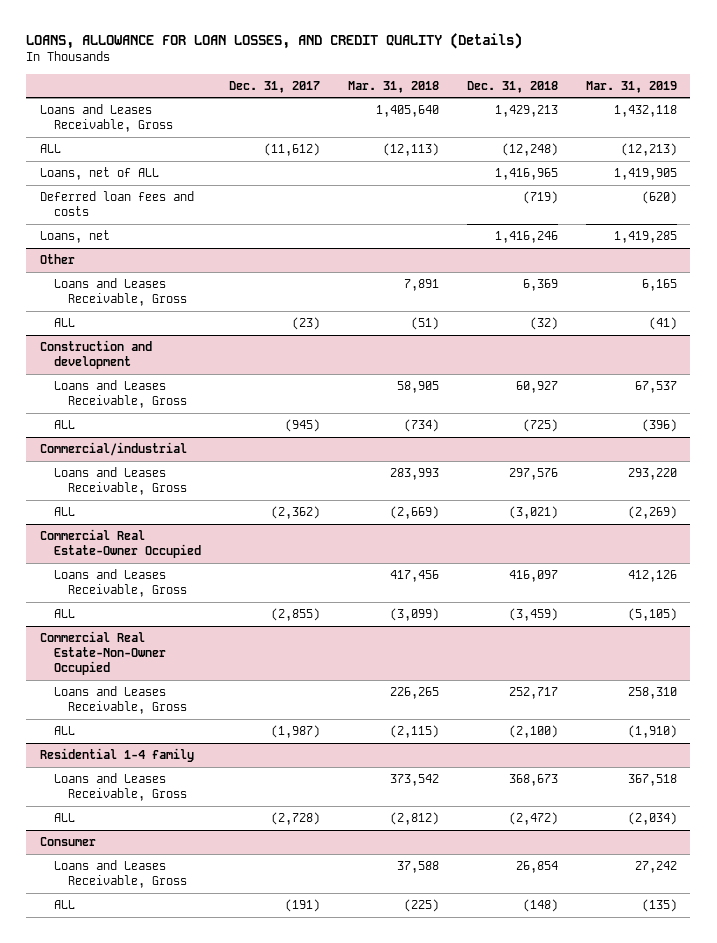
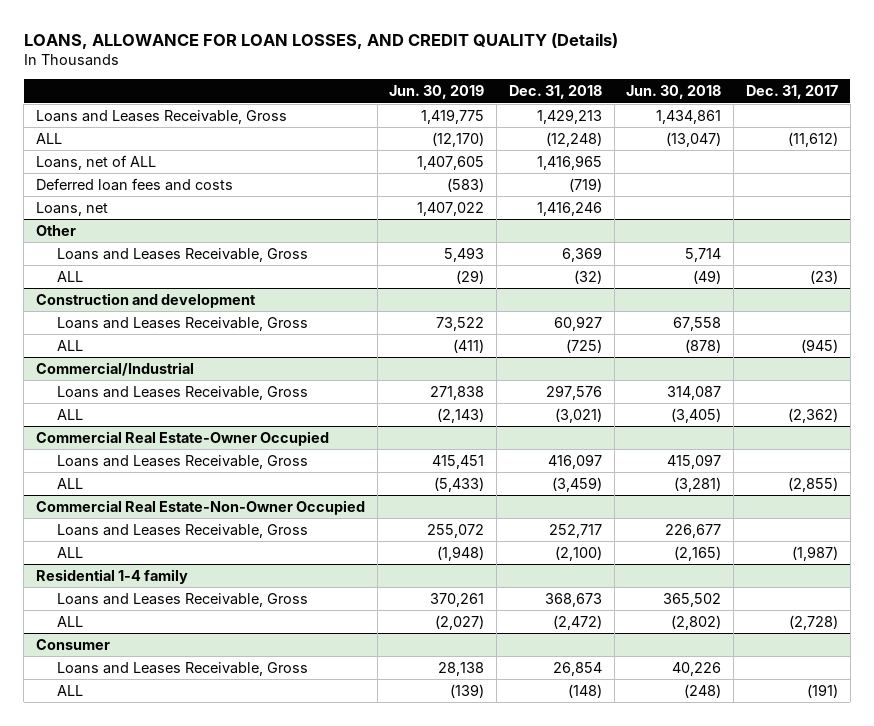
[347,80,439,93] Mar. 31, 2018 -> none
[585,80,677,93] Mar. 31, 2019 -> none
none -> [389,85,485,100] Jun. 30, 2019
none -> [626,85,722,100] Jun. 30, 2018
[40,442,188,457] Commercial/industrial -> [35,361,194,376] Commercial/Industrial

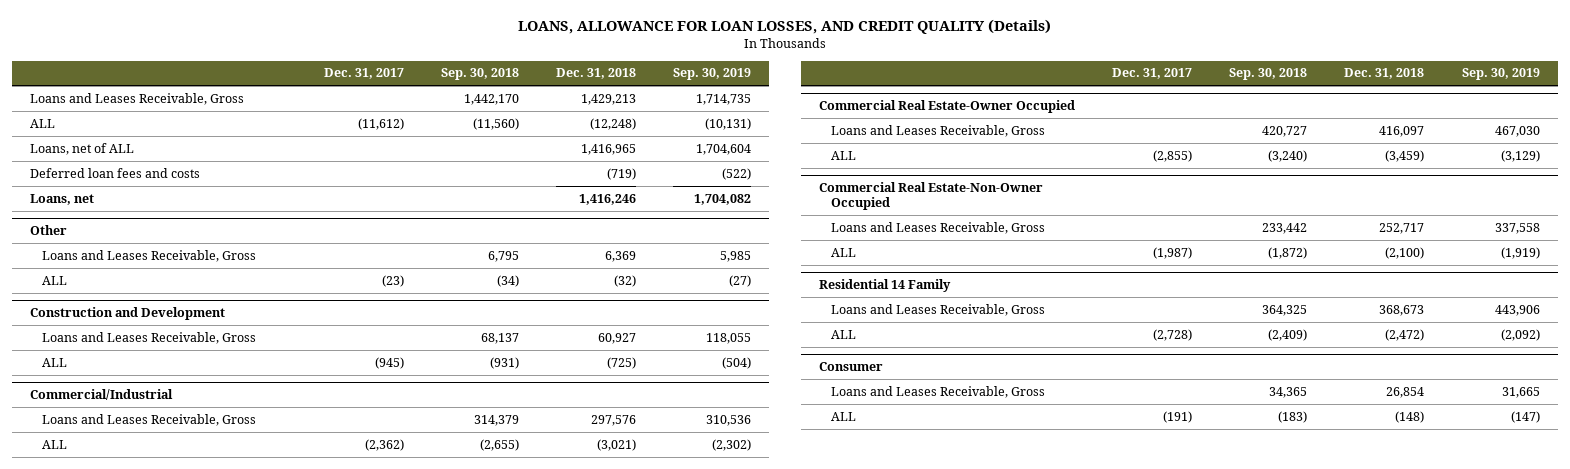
[389,85,485,100] Jun. 30, 2019 -> none
[626,85,722,100] Jun. 30, 2018 -> none
none -> [440,68,519,81] Sep. 30, 2018
none -> [672,68,751,81] Sep. 30, 2019
[35,292,256,308] Construction and development -> [30,307,226,321] Construction and Development
[35,568,188,584] Residential 1-4 family -> [819,279,952,293] Residential 14 Family

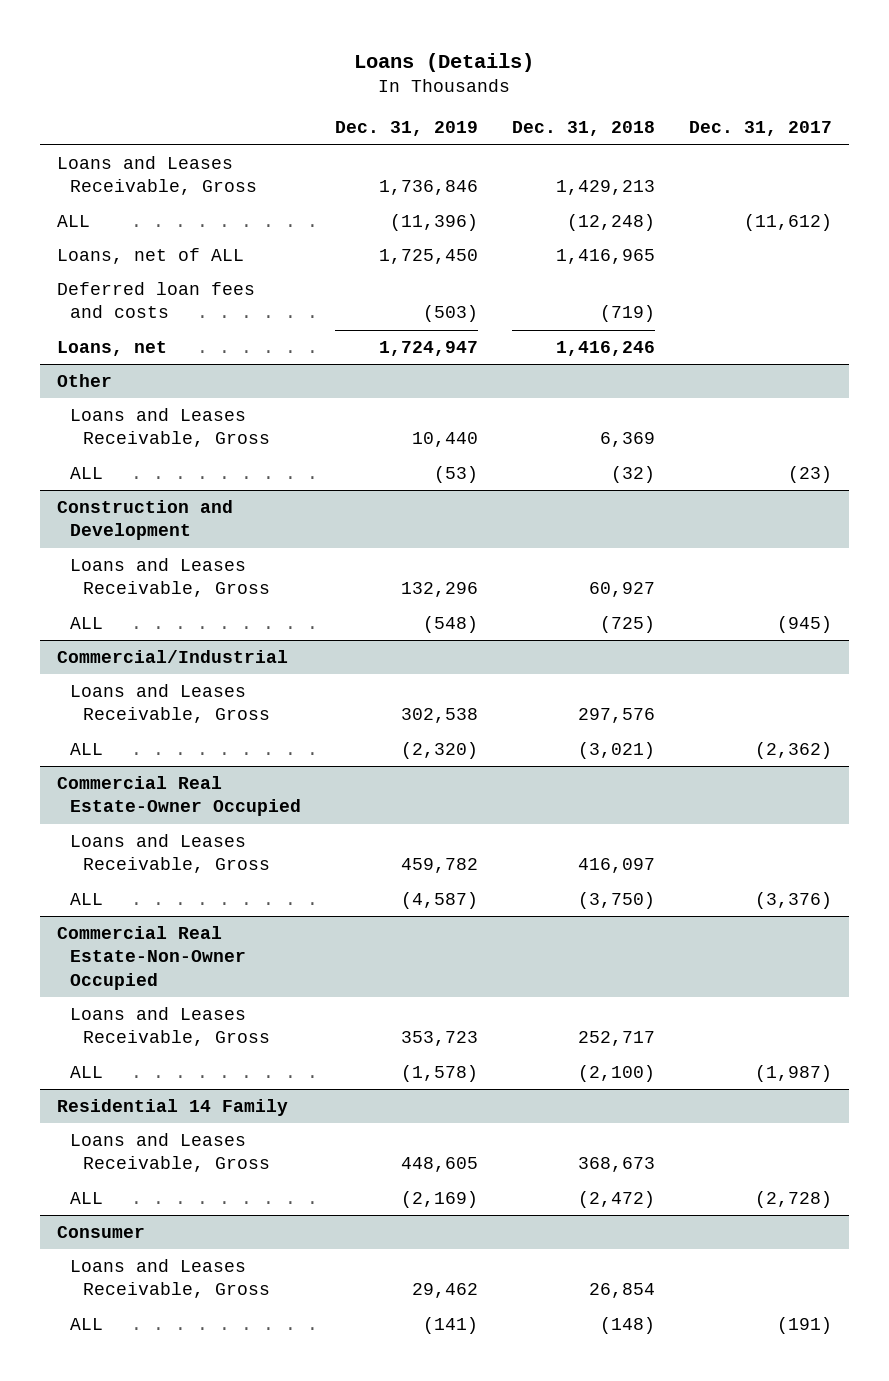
[517,19,1051,35] LOANS, ALLOWANCE FOR LOAN LOSSES, AND CREDIT QUALITY (Details) -> [354,53,535,73] Loans (Details)
[440,68,519,81] Sep. 30, 2018 -> none
[672,68,751,81] Sep. 30, 2019 -> none
none -> [334,121,478,137] Dec. 31, 2019
[1153,149,1193,162] (2,855) -> [754,892,832,910] (3,376)
[1385,149,1425,162] (3,459) -> [577,892,655,910] (3,750)

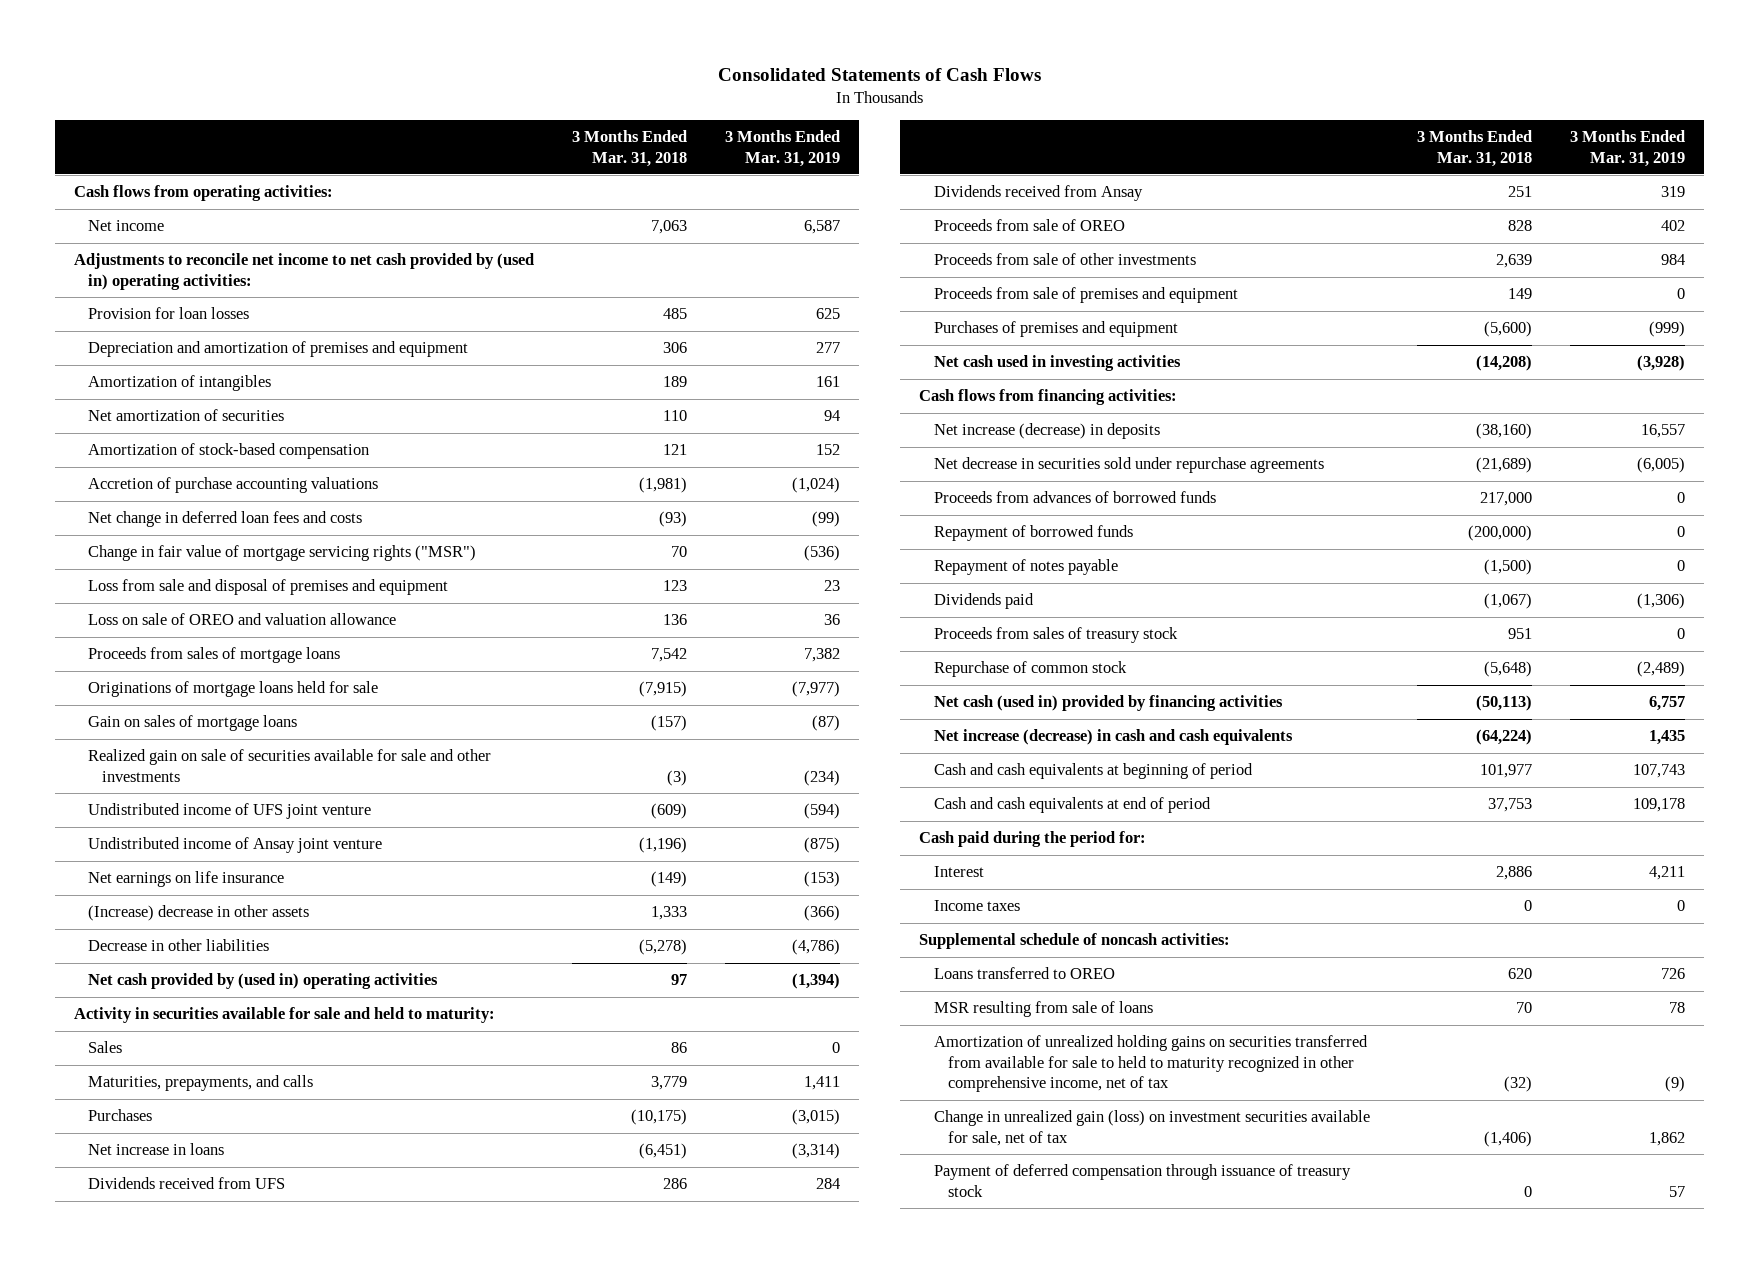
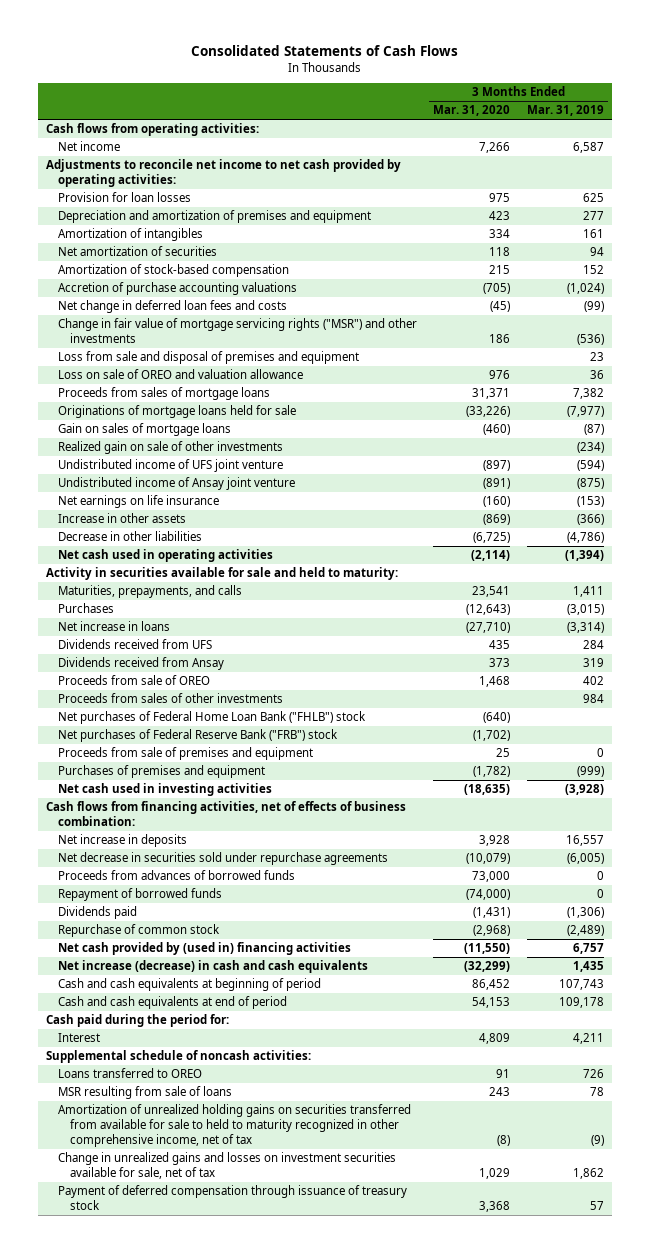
[571,130,687,167] 3 Months Ended Mar. 31, 2018 -> none
none -> [433,105,511,117] Mar. 31, 2020
[73,253,534,290] Adjustments to reconcile net income to net cash provided by (used in) operating activities: -> [46,159,402,188] Adjustments to reconcile net income to net cash provided by operating activities:
[87,545,476,562] Change in fair value of mortgage servicing rights ("MSR") -> [57,318,417,344] Change in fair value of mortgage servicing rights ("MSR") and other investments
[87,749,491,782] Realized gain on sale of securities available for sale and other investments -> [57,441,283,455] Realized gain on sale of other investments
[87,905,309,922] (Increase) decrease in other assets -> [57,513,186,524] Increase in other assets
[87,973,438,990] Net cash provided by (used in) operating activities -> [57,549,273,563] Net cash used in operating activities
[87,1041,122,1054] Sales -> none
[933,253,1196,266] Proceeds from sale of other investments -> [57,693,283,704] Proceeds from sales of other investments
none -> [57,711,366,725] Net purchases of Federal Home Loan Bank ("FHLB") stock
none -> [57,729,338,743] Net purchases of Federal Reserve Bank ("FRB") stock
[919,389,1178,406] Cash flows from financing activities: -> [46,801,407,827] Cash flows from financing activities, net of effects of business combination:
[933,423,1160,440] Net increase (decrease) in deposits -> [57,834,187,848] Net increase in deposits
[933,559,1118,576] Repayment of notes payable -> none
[933,627,1178,644] Proceeds from sales of treasury stock -> none
[933,695,1283,712] Net cash (used in) provided by financing activities -> [57,942,351,956] Net cash provided by (used in) financing activities
[933,900,1020,912] Income taxes -> none
[933,1110,1370,1146] Change in unrealized gain (loss) on investment securities available for sale, net of tax -> [57,1152,396,1180] Change in unrealized gains and losses on investment securities available for sale, net of tax

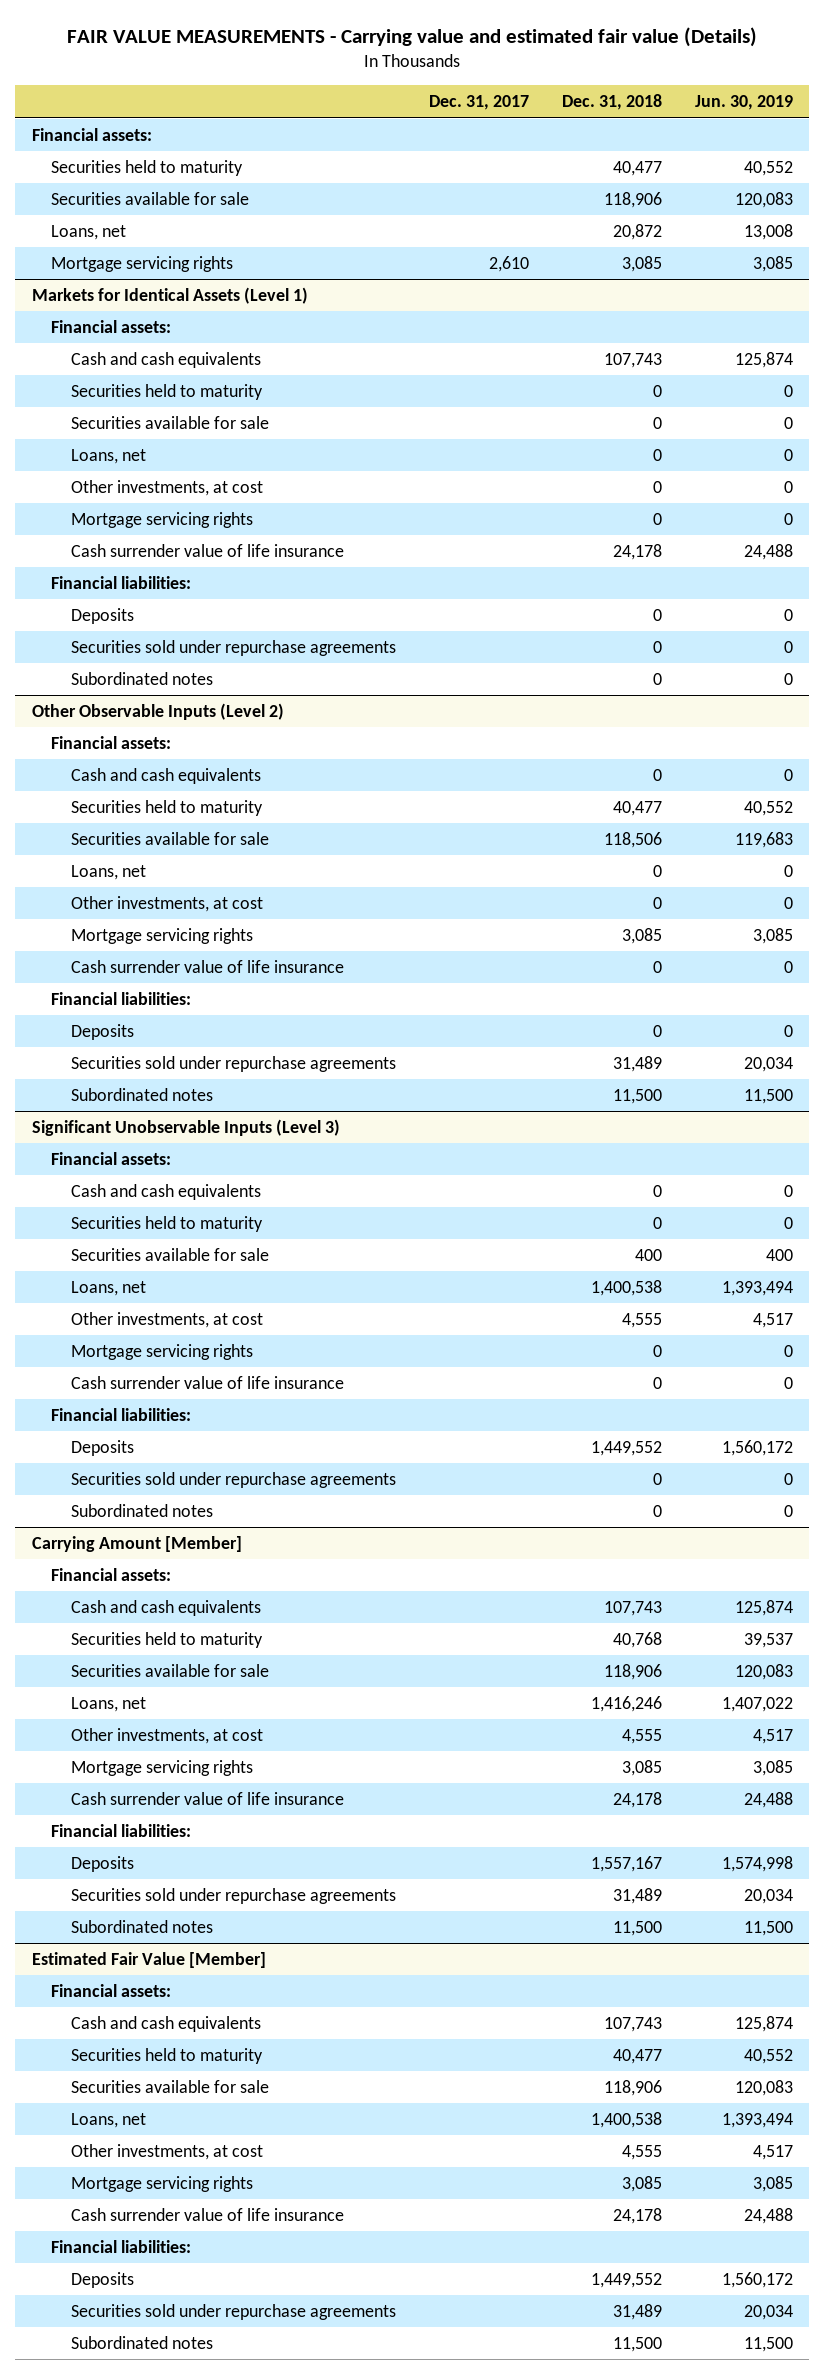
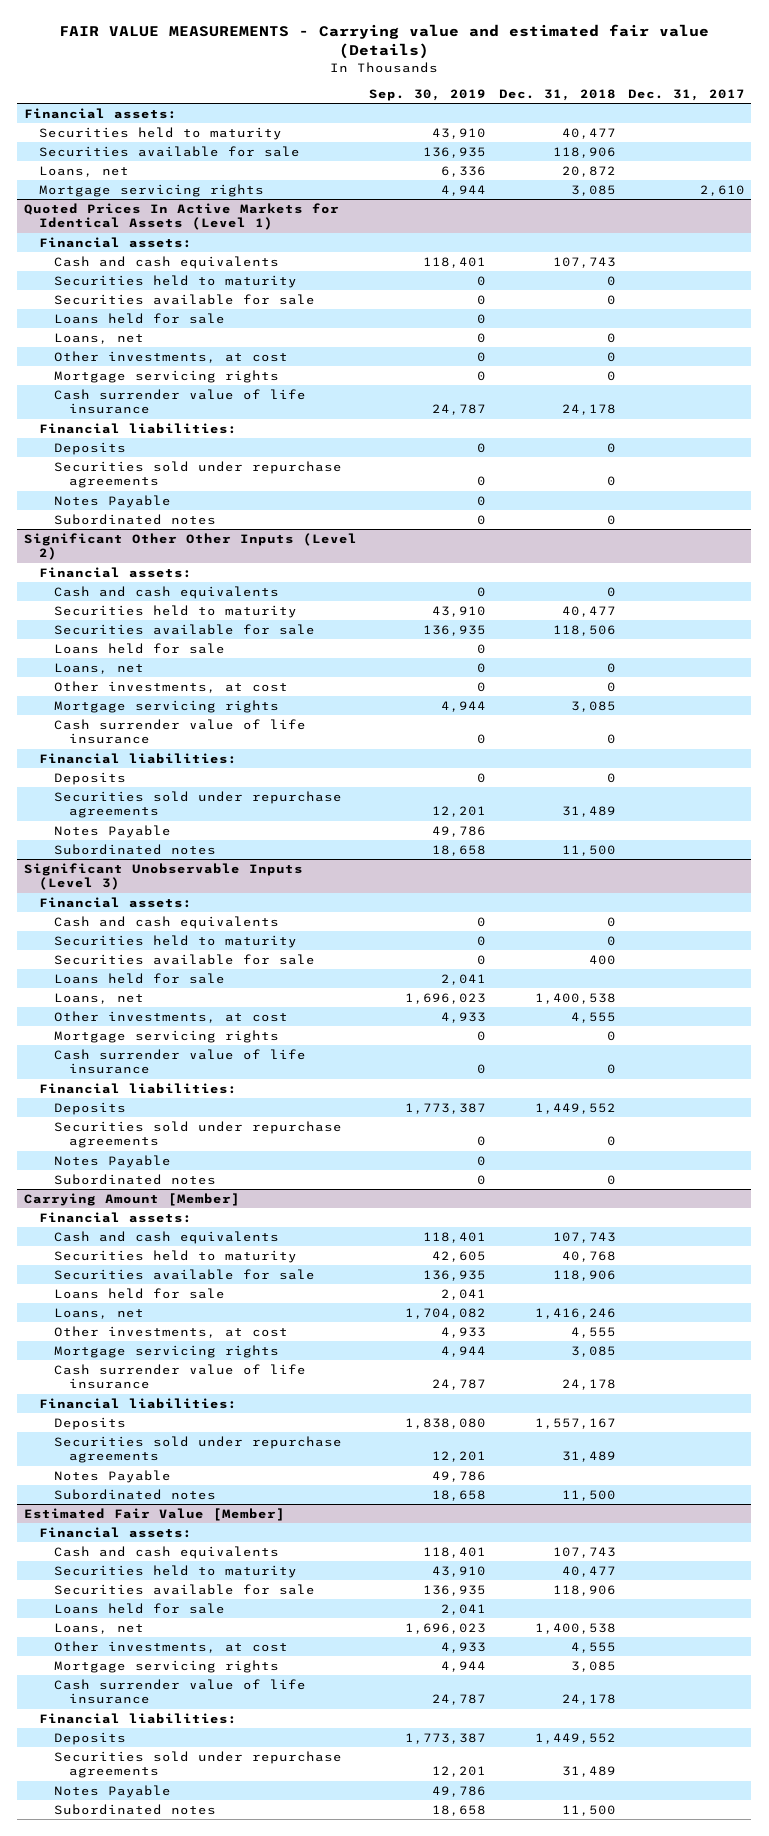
[694,95,793,111] Jun. 30, 2019 -> none
none -> [369,89,487,102] Sep. 30, 2019
[31,287,308,305] Markets for Identical Assets (Level 1) -> [23,202,339,231] Quoted Prices In Active Markets for Identical Assets (Level 1)
none -> [54,312,226,324] Loans held for sale
none -> [54,494,172,508] Notes Payable
[31,703,284,721] Other Observable Inputs (Level 2) -> [23,532,357,561] Significant Other Other Inputs (Level 2)
none -> [54,642,226,654] Loans held for sale
none -> [54,824,172,838] Notes Payable
none -> [54,972,226,984] Loans held for sale
none -> [54,1154,172,1168] Notes Payable
none -> [54,1287,226,1299] Loans held for sale
none -> [54,1469,172,1483] Notes Payable
none -> [54,1602,226,1614] Loans held for sale
none -> [54,1784,172,1798] Notes Payable

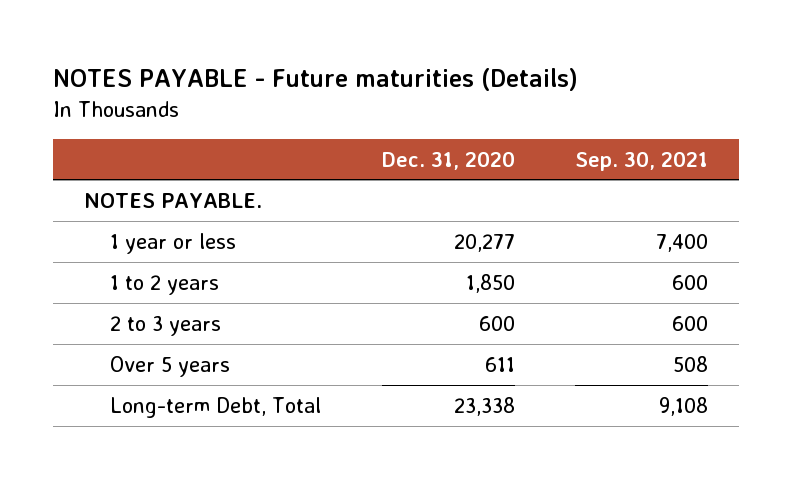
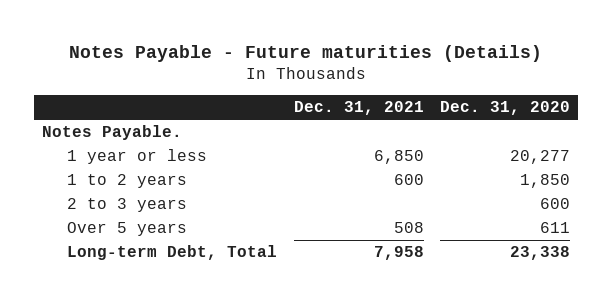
[53,68,579,92] NOTES PAYABLE - Future maturities (Details) -> [68,45,542,63] Notes Payable - Future maturities (Details)
[575,150,709,171] Sep. 30, 2021 -> none
none -> [293,101,424,116] Dec. 31, 2021
[83,192,262,208] NOTES PAYABLE. -> [41,125,182,141] Notes Payable.

